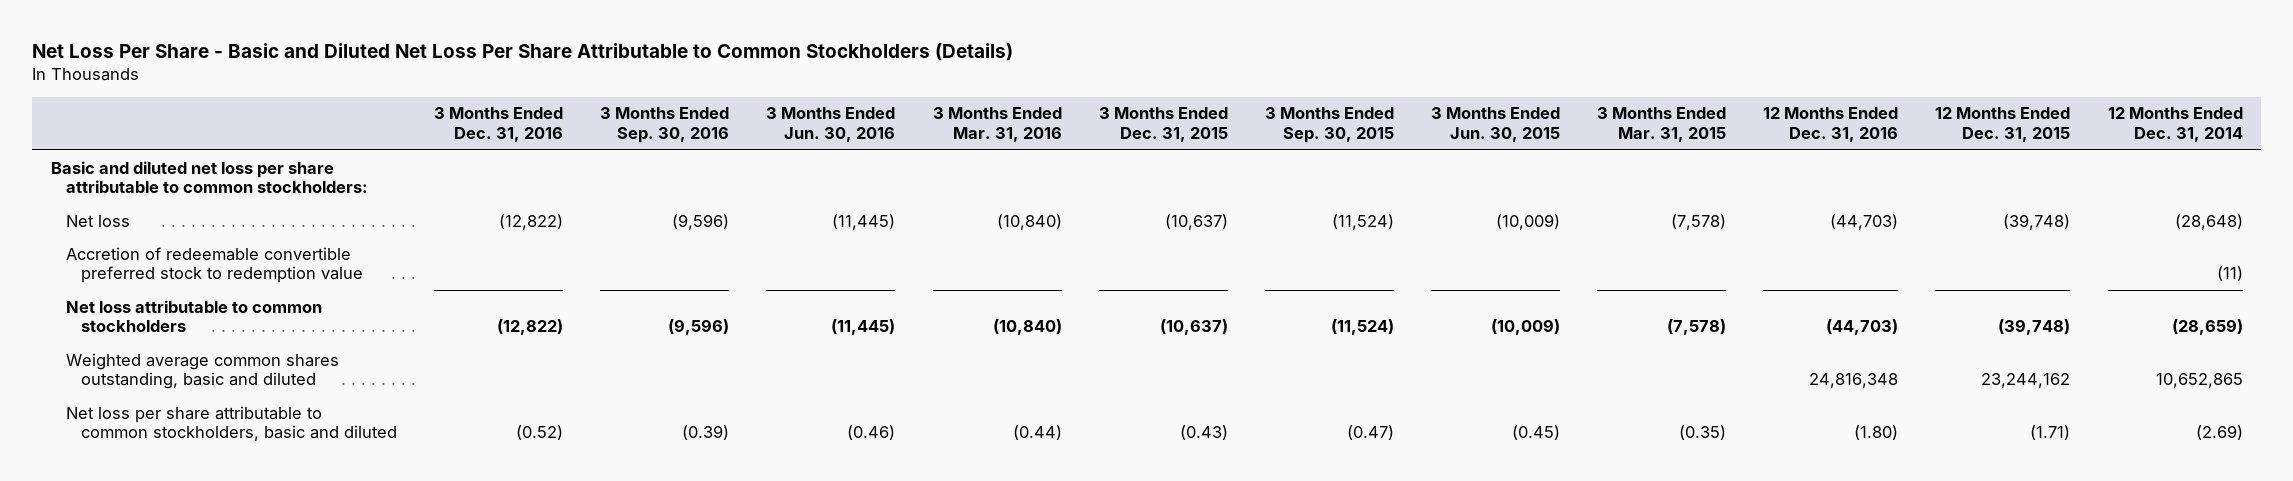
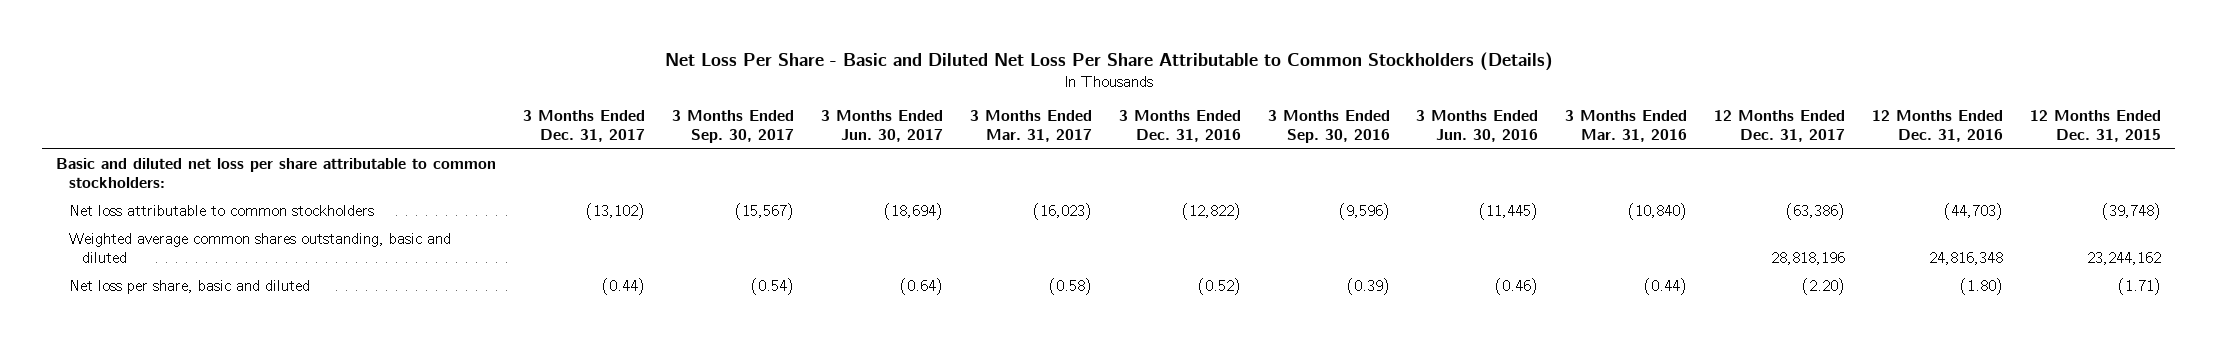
[1098,107,1228,143] 3 Months Ended Dec. 31, 2015 -> none
[1264,107,1394,144] 3 Months Ended Sep. 30, 2015 -> none
[1430,107,1560,143] 3 Months Ended Jun. 30, 2015 -> none
[1597,107,1727,143] 3 Months Ended Mar. 31, 2015 -> none
[2107,107,2243,143] 12 Months Ended Dec. 31, 2014 -> none
none -> [522,110,645,143] 3 Months Ended Dec. 31, 2017
none -> [671,110,794,144] 3 Months Ended Sep. 30, 2017
none -> [820,110,943,143] 3 Months Ended Jun. 30, 2017
none -> [969,110,1092,143] 3 Months Ended Mar. 31, 2017
none -> [1714,110,1846,143] 12 Months Ended Dec. 31, 2017
[65,214,130,227] Net loss -> none
[65,246,364,284] Accretion of redeemable convertible preferred stock to redemption value -> none
[65,405,398,442] Net loss per share attributable to common stockholders, basic and diluted -> [68,280,310,295] Net loss per share, basic and diluted

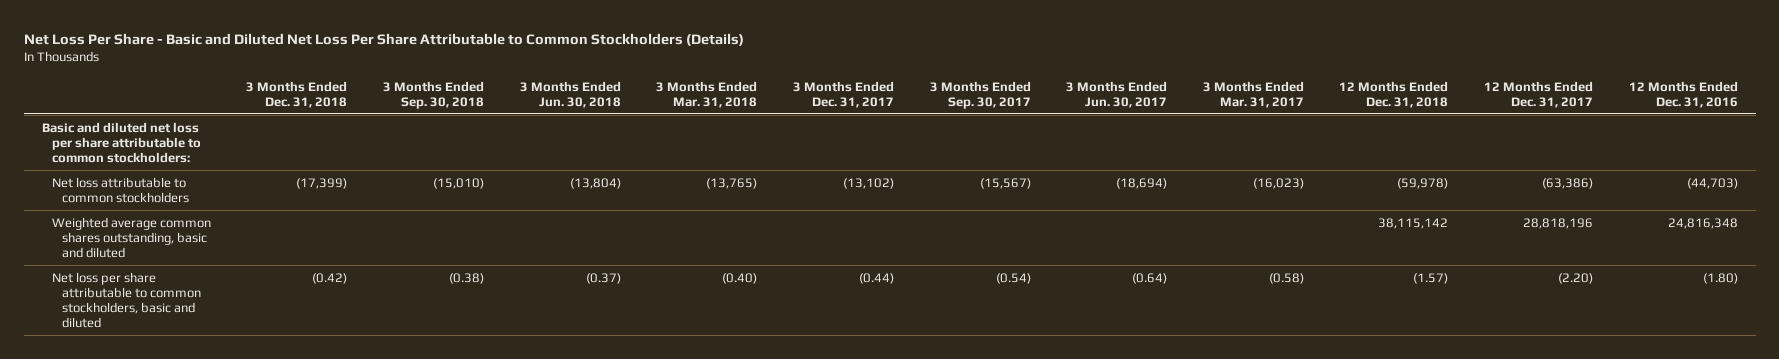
[1118,110,1241,143] 3 Months Ended Dec. 31, 2016 -> none
[1267,110,1390,144] 3 Months Ended Sep. 30, 2016 -> none
[1416,110,1539,143] 3 Months Ended Jun. 30, 2016 -> none
[1565,110,1688,143] 3 Months Ended Mar. 31, 2016 -> none
[2030,110,2162,143] 12 Months Ended Dec. 31, 2015 -> none
none -> [246,80,348,108] 3 Months Ended Dec. 31, 2018
none -> [382,80,484,109] 3 Months Ended Sep. 30, 2018
none -> [519,80,621,108] 3 Months Ended Jun. 30, 2018
none -> [656,80,758,108] 3 Months Ended Mar. 31, 2018
none -> [1339,80,1449,108] 12 Months Ended Dec. 31, 2018
[68,280,310,295] Net loss per share, basic and diluted -> [51,271,201,328] Net loss per share attributable to common stockholders, basic and diluted

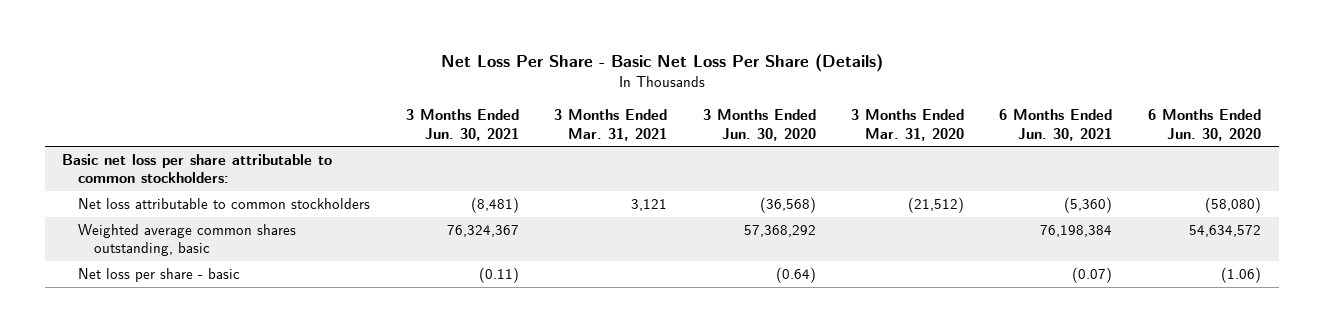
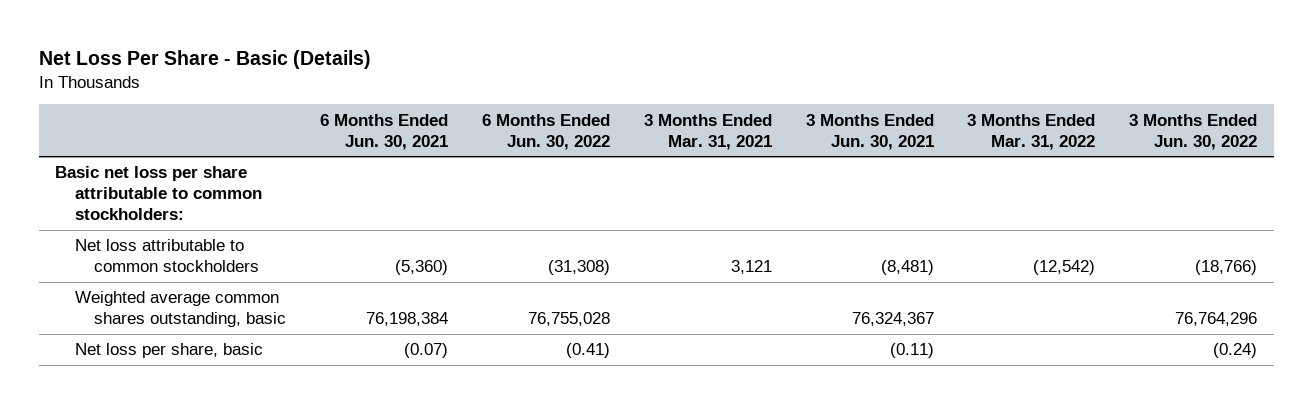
[440,54,883,73] Net Loss Per Share - Basic Net Loss Per Share (Details) -> [38,49,371,69] Net Loss Per Share - Basic (Details)
[702,109,816,141] 3 Months Ended Jun. 30, 2020 -> none
[851,109,965,141] 3 Months Ended Mar. 31, 2020 -> none
[1147,109,1261,141] 6 Months Ended Jun. 30, 2020 -> none
none -> [482,113,611,150] 6 Months Ended Jun. 30, 2022
none -> [967,113,1096,150] 3 Months Ended Mar. 31, 2022
none -> [1129,113,1258,150] 3 Months Ended Jun. 30, 2022
[78,268,241,283] Net loss per share - basic -> [74,343,263,359] Net loss per share, basic

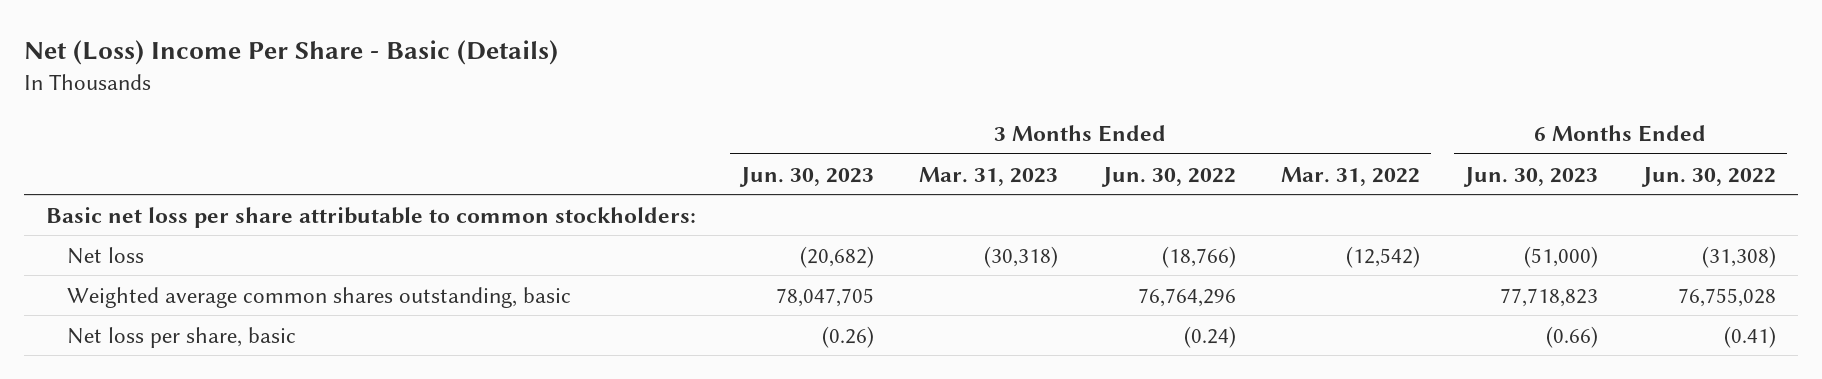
[38,49,371,69] Net Loss Per Share - Basic (Details) -> [23,40,558,66] Net (Loss) Income Per Share - Basic (Details)
[320,113,449,150] 6 Months Ended Jun. 30, 2021 -> none
[643,113,772,150] 3 Months Ended Mar. 31, 2021 -> none
[805,113,934,150] 3 Months Ended Jun. 30, 2021 -> none
none -> [739,166,875,187] Jun. 30, 2023
none -> [919,166,1059,186] Mar. 31, 2023
none -> [1462,166,1598,187] Jun. 30, 2023
[74,239,260,273] Net loss attributable to common stockholders -> [66,246,144,264] Net loss

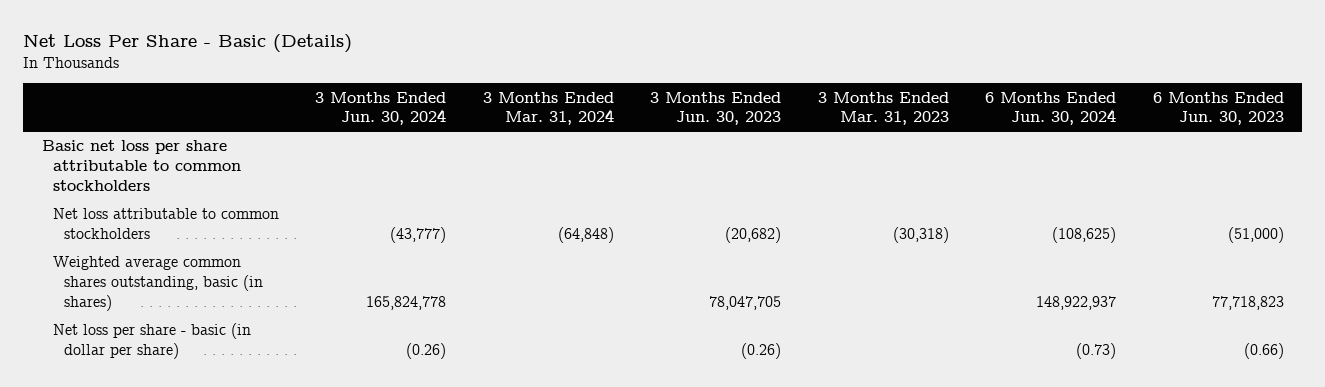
[23,40,558,66] Net (Loss) Income Per Share - Basic (Details) -> [23,34,353,54] Net Loss Per Share - Basic (Details)
[1100,166,1236,187] Jun. 30, 2022 -> none
[1280,166,1420,186] Mar. 31, 2022 -> none
[1640,166,1776,187] Jun. 30, 2022 -> none
none -> [315,91,447,126] 3 Months Ended Jun. 30, 2024
none -> [482,91,614,126] 3 Months Ended Mar. 31, 2024
none -> [985,91,1117,126] 6 Months Ended Jun. 30, 2024
[46,206,697,228] Basic net loss per share attributable to common stockholders: -> [41,140,241,191] Basic net loss per share attributable to common stockholders
[66,246,144,264] Net loss -> [52,208,279,240] Net loss attributable to common stockholders
[66,286,571,308] Weighted average common shares outstanding, basic -> [52,256,263,311] Weighted average common shares outstanding, basic (in shares)
[66,326,296,348] Net loss per share, basic -> [52,323,251,360] Net loss per share - basic (in dollar per share)

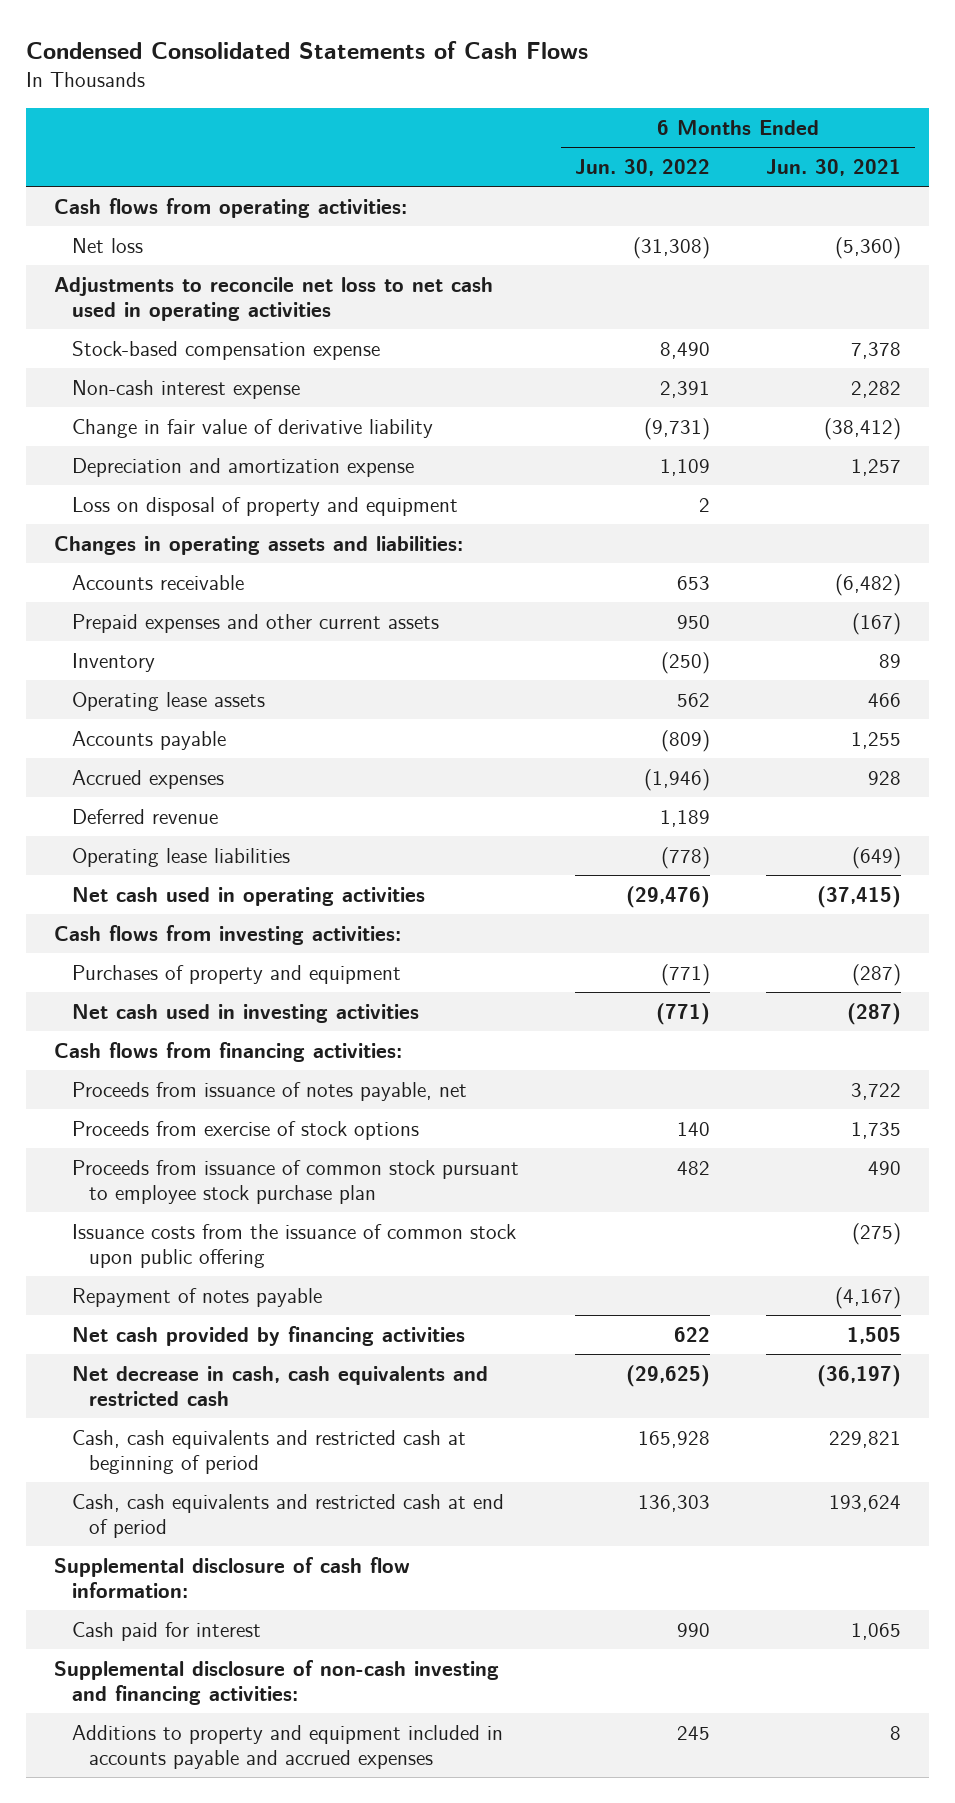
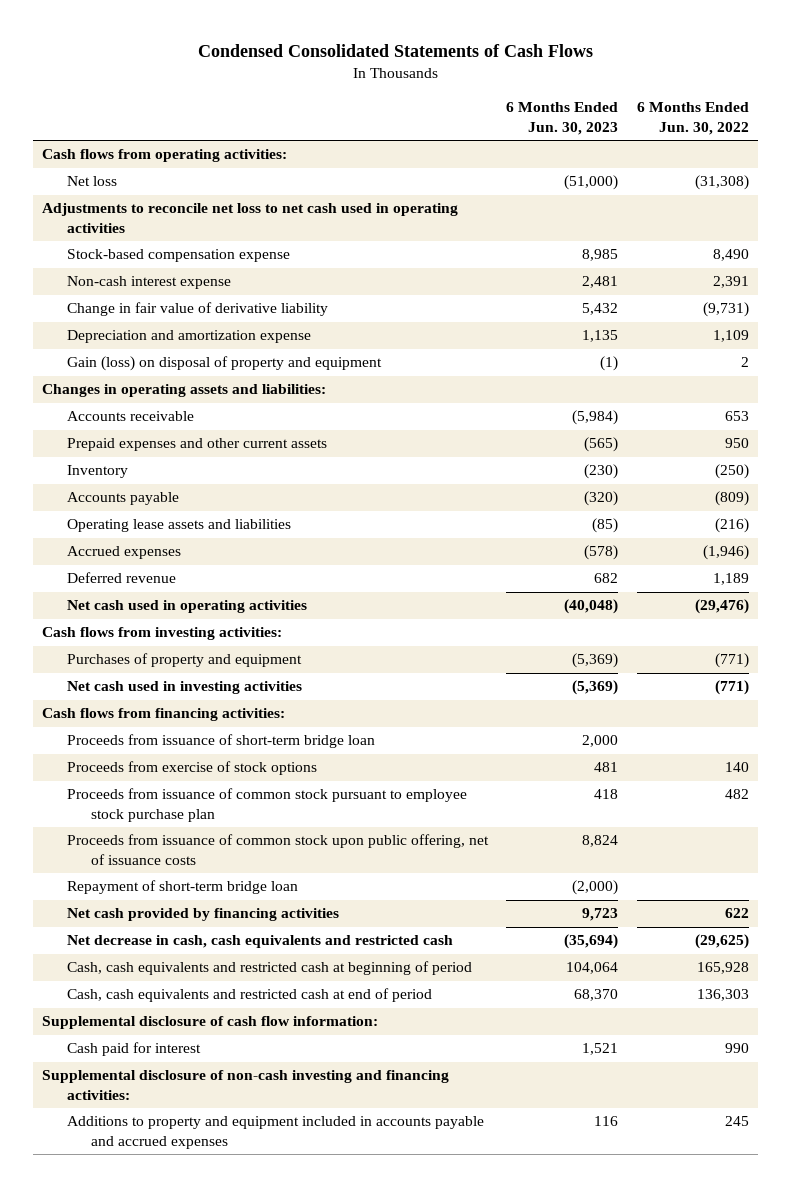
[765,159,901,177] Jun. 30, 2021 -> none
none -> [506,102,619,136] 6 Months Ended Jun. 30, 2023
[71,496,458,516] Loss on disposal of property and equipment -> [66,356,382,372] Gain (loss) on disposal of property and equipment
[71,691,265,711] Operating lease assets -> none
none -> [66,519,291,533] Operating lease assets and liabilities
[71,847,290,867] Operating lease liabilities -> none
[71,1081,467,1101] Proceeds from issuance of notes payable, net -> none
none -> [66,734,375,749] Proceeds from issuance of short-term bridge loan
[71,1287,322,1307] Repayment of notes payable -> none
[71,1223,516,1269] Issuance costs from the issuance of common stock upon public offering -> [66,834,489,866] Proceeds from issuance of common stock upon public offering, net of issuance costs
none -> [66,880,298,895] Repayment of short-term bridge loan

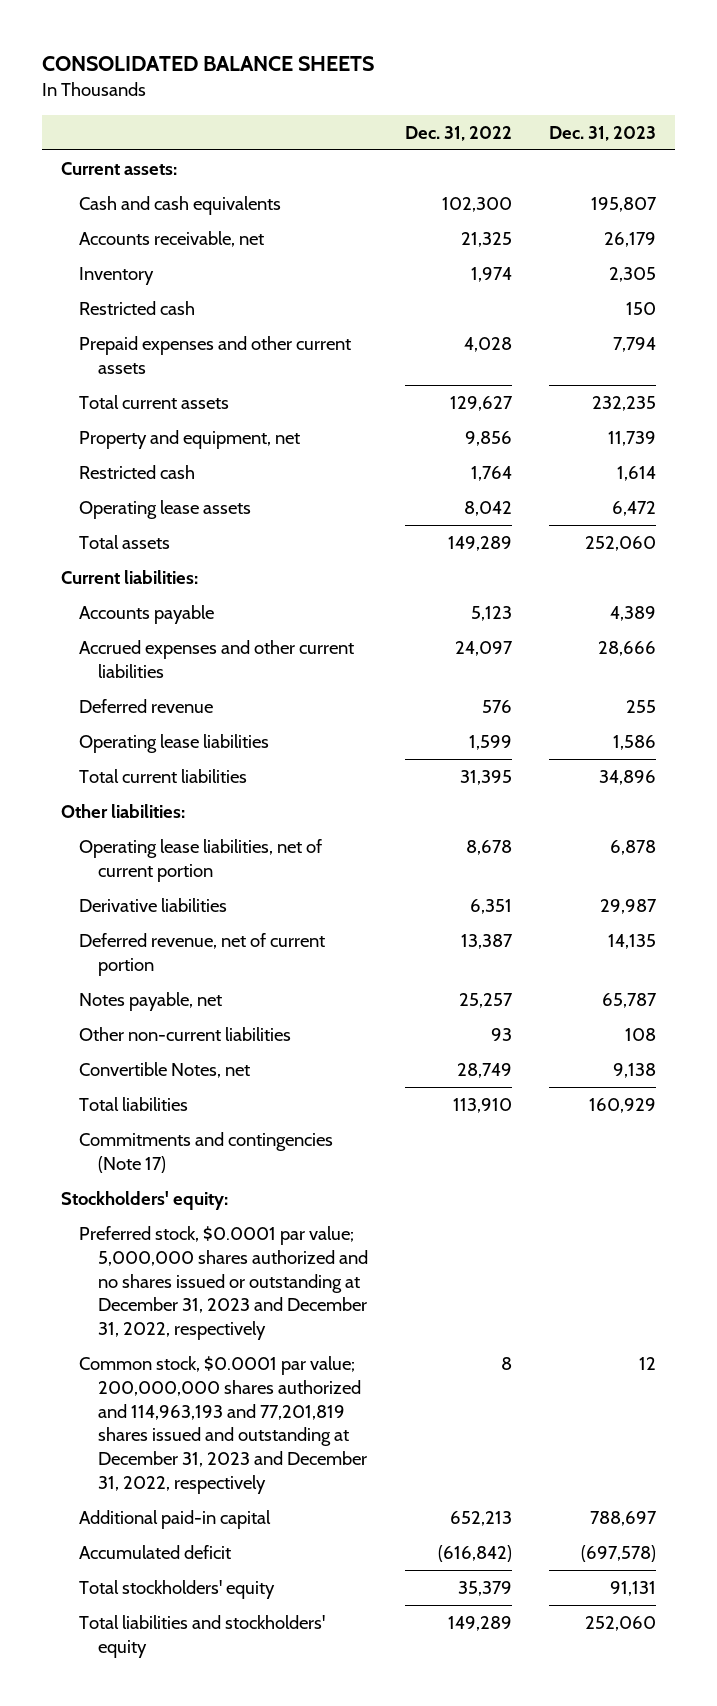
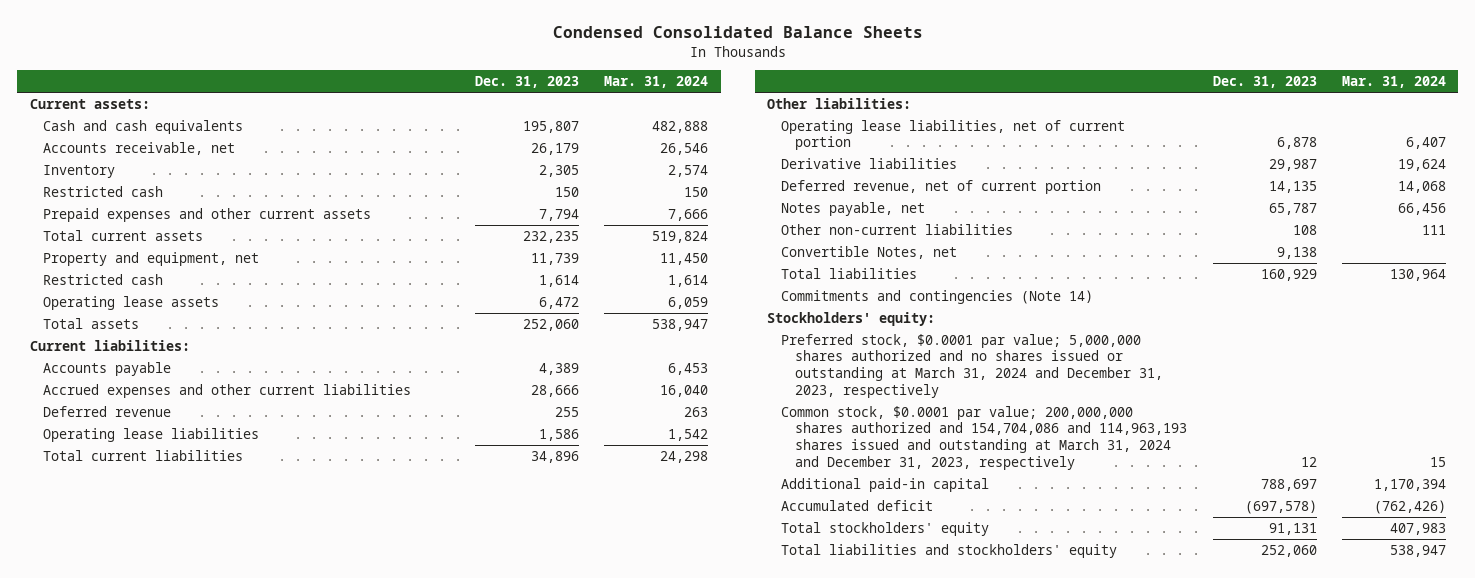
[42,56,375,72] CONSOLIDATED BALANCE SHEETS -> [552,26,923,39] Condensed Consolidated Balance Sheets
[404,125,512,141] Dec. 31, 2022 -> none
none -> [603,76,708,89] Mar. 31, 2024
[79,1132,334,1173] Commitments and contingencies (Note 17) -> [781,289,1094,304] Commitments and contingencies (Note 14)
[79,1226,368,1341] Preferred stock, $0.0001 par value; 5,000,000 shares authorized and no shares issued or outstanding at December 31, 2023 and December 31, 2022, respectively -> [781,333,1164,398] Preferred stock, $0.0001 par value; 5,000,000 shares authorized and no shares issued or outstanding at March 31, 2024 and December 31, 2023, respectively
[79,1356,367,1494] Common stock, $0.0001 par value; 200,000,000 shares authorized and 114,963,193 and 77,201,819 shares issued and outstanding at December 31, 2023 and December 31, 2022, respectively -> [781,405,1188,470] Common stock, $0.0001 par value; 200,000,000 shares authorized and 154,704,086 and 114,963,193 shares issued and outstanding at March 31, 2024 and December 31, 2023, respectively

